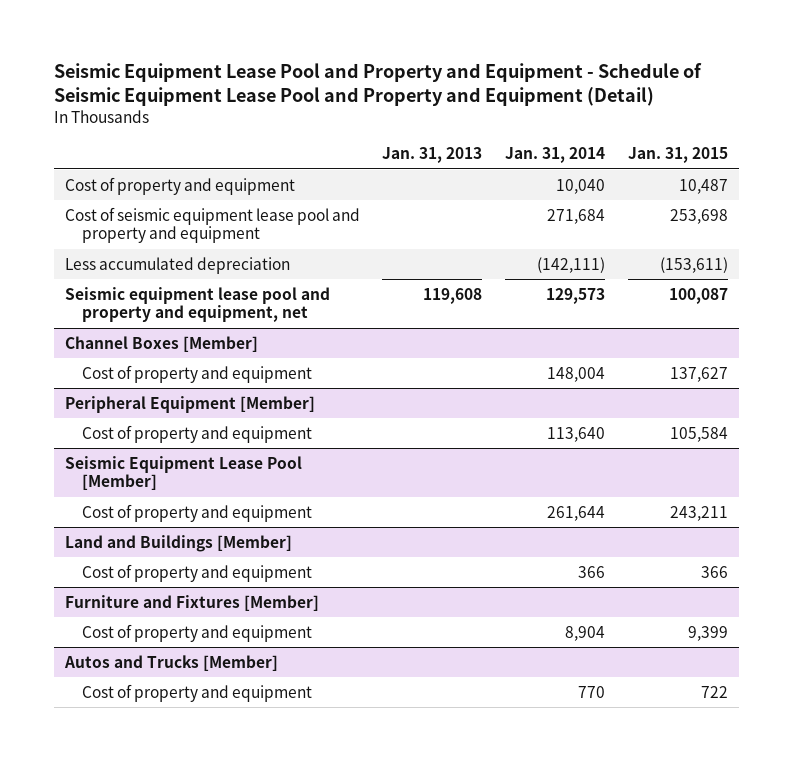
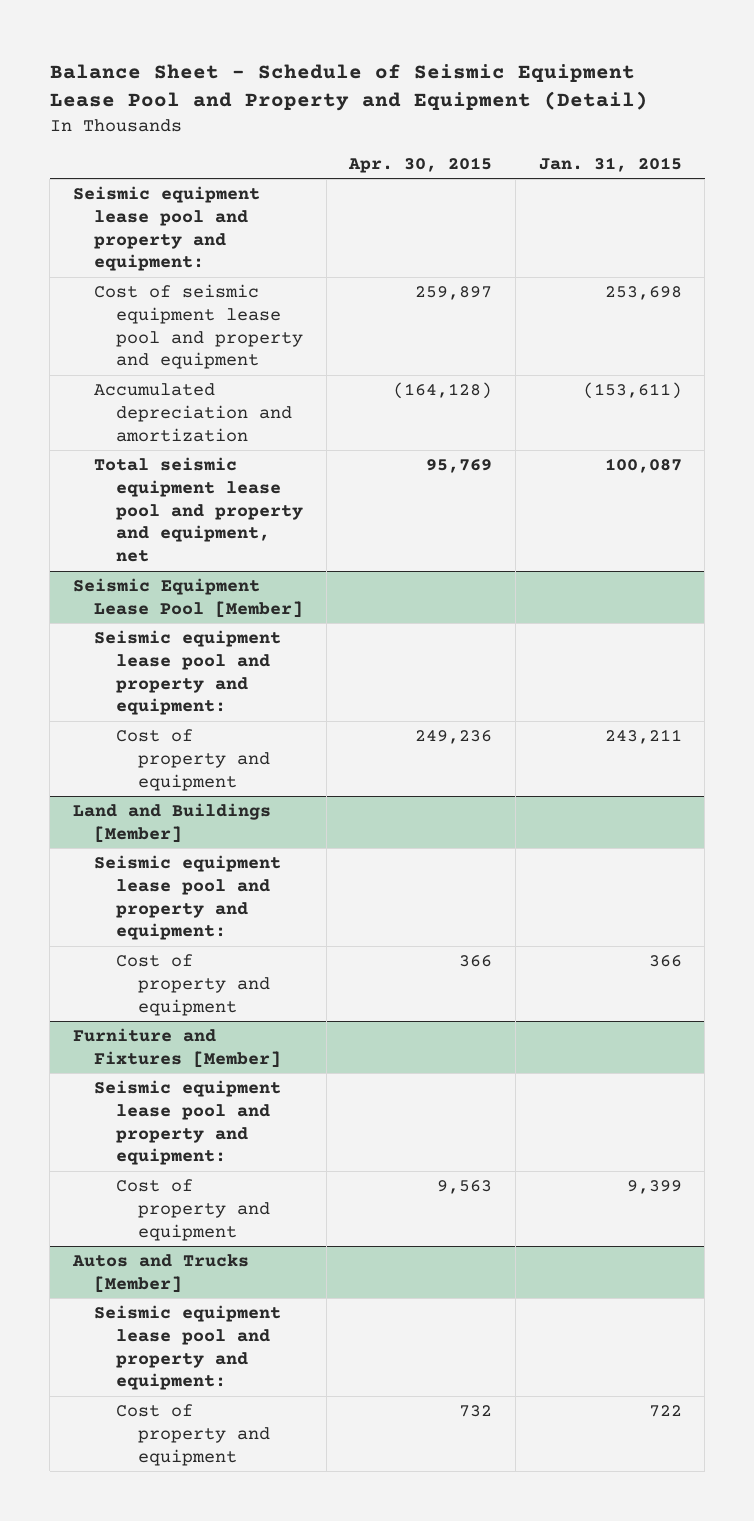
[53,62,702,106] Seismic Equipment Lease Pool and Property and Equipment - Schedule of Seismic Equipment Lease Pool and Property and Equipment (Detail) -> [49,64,648,112] Balance Sheet - Schedule of Seismic Equipment Lease Pool and Property and Equipment (Detail)
[382,147,483,164] Jan. 31, 2013 -> none
[505,147,606,164] Jan. 31, 2014 -> none
none -> [348,157,493,174] Apr. 30, 2015
[64,176,295,195] Cost of property and equipment -> none
none -> [72,185,260,272] Seismic equipment lease pool and property and equipment:
[64,335,258,352] Channel Boxes [Member] -> none
[81,364,312,383] Cost of property and equipment -> none
[64,395,315,413] Peripheral Equipment [Member] -> none
[81,424,312,443] Cost of property and equipment -> none
[64,256,290,274] Less accumulated depreciation -> [94,382,292,442] Accumulated depreciation and amortization
[64,286,330,323] Seismic equipment lease pool and property and equipment, net -> [94,456,303,563] Total seismic equipment lease pool and property and equipment, net
none -> [94,629,282,716] Seismic equipment lease pool and property and equipment:
none -> [94,854,282,941] Seismic equipment lease pool and property and equipment:
none -> [94,1079,282,1166] Seismic equipment lease pool and property and equipment:
none -> [94,1304,282,1391] Seismic equipment lease pool and property and equipment:

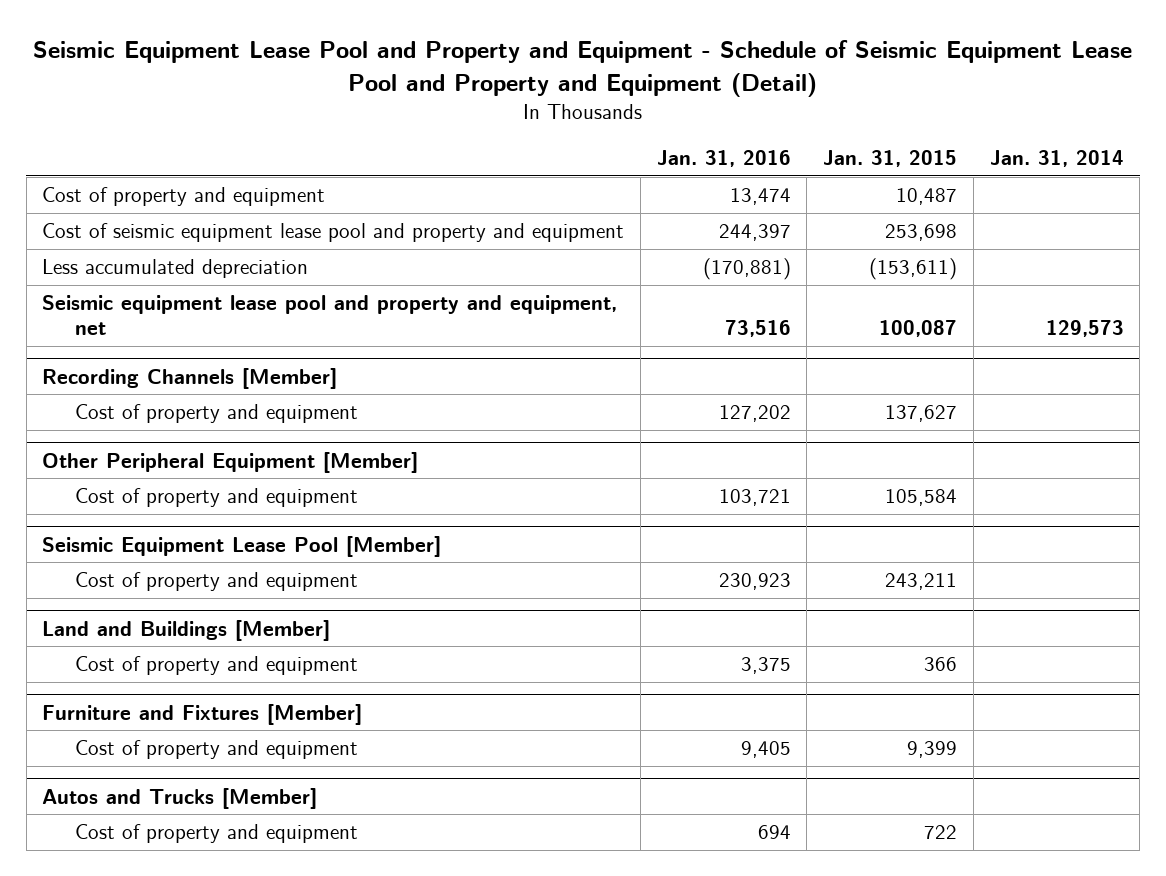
[49,64,648,112] Balance Sheet - Schedule of Seismic Equipment Lease Pool and Property and Equipment (Detail) -> [32,40,1132,97] Seismic Equipment Lease Pool and Property and Equipment - Schedule of Seismic Equipment Lease Pool and Property and Equipment (Detail)
[348,157,493,174] Apr. 30, 2015 -> none
none -> [656,150,791,168] Jan. 31, 2016
none -> [989,150,1124,168] Jan. 31, 2014
[72,185,260,272] Seismic equipment lease pool and property and equipment: -> none
none -> [42,187,326,207] Cost of property and equipment
[94,382,292,442] Accumulated depreciation and amortization -> [42,259,309,279] Less accumulated depreciation
[94,456,303,563] Total seismic equipment lease pool and property and equipment, net -> [42,295,618,335] Seismic equipment lease pool and property and equipment, net
none -> [42,367,338,389] Recording Channels [Member]
none -> [75,404,359,424] Cost of property and equipment
none -> [42,451,419,473] Other Peripheral Equipment [Member]
none -> [75,488,359,508] Cost of property and equipment
[94,629,282,716] Seismic equipment lease pool and property and equipment: -> none
[94,854,282,941] Seismic equipment lease pool and property and equipment: -> none
[94,1079,282,1166] Seismic equipment lease pool and property and equipment: -> none
[94,1304,282,1391] Seismic equipment lease pool and property and equipment: -> none

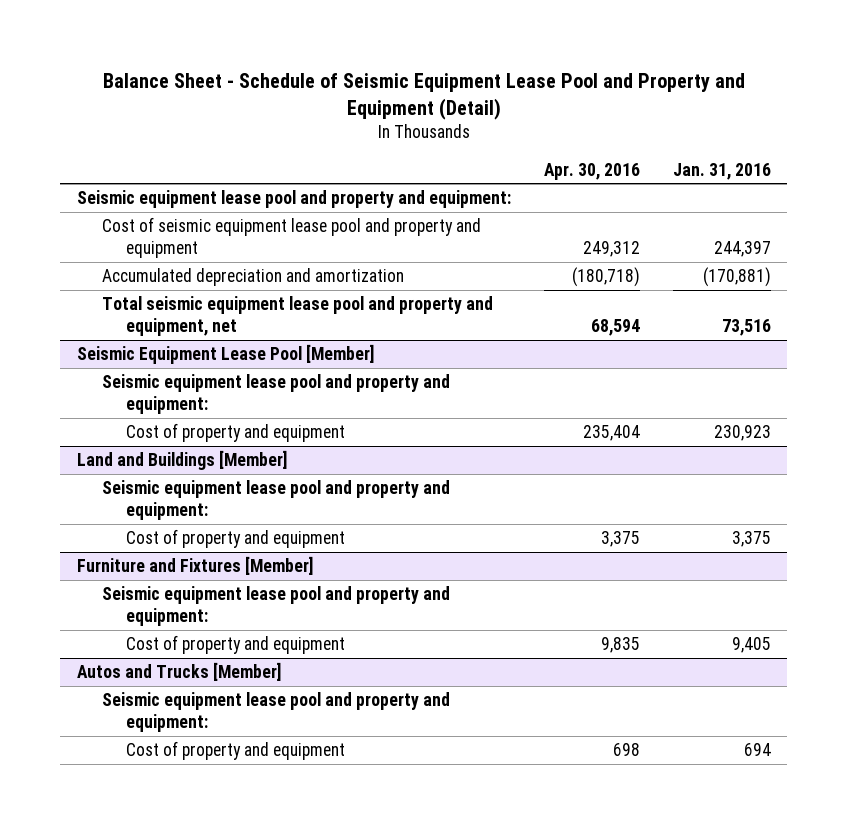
[32,40,1132,97] Seismic Equipment Lease Pool and Property and Equipment - Schedule of Seismic Equipment Lease Pool and Property and Equipment (Detail) -> [102,72,745,120] Balance Sheet - Schedule of Seismic Equipment Lease Pool and Property and Equipment (Detail)
[823,150,958,168] Jan. 31, 2015 -> none
[989,150,1124,168] Jan. 31, 2014 -> none
none -> [543,162,640,180] Apr. 30, 2016
[42,187,326,207] Cost of property and equipment -> none
none -> [76,190,511,209] Seismic equipment lease pool and property and equipment:
[42,367,338,389] Recording Channels [Member] -> none
[75,404,359,424] Cost of property and equipment -> none
[42,451,419,473] Other Peripheral Equipment [Member] -> none
[75,488,359,508] Cost of property and equipment -> none
[42,259,309,279] Less accumulated depreciation -> [101,268,404,287] Accumulated depreciation and amortization
[42,295,618,335] Seismic equipment lease pool and property and equipment, net -> [101,296,493,336] Total seismic equipment lease pool and property and equipment, net
none -> [101,374,450,414] Seismic equipment lease pool and property and equipment:
none -> [101,480,450,520] Seismic equipment lease pool and property and equipment:
none -> [101,586,450,626] Seismic equipment lease pool and property and equipment:
none -> [101,692,450,732] Seismic equipment lease pool and property and equipment:

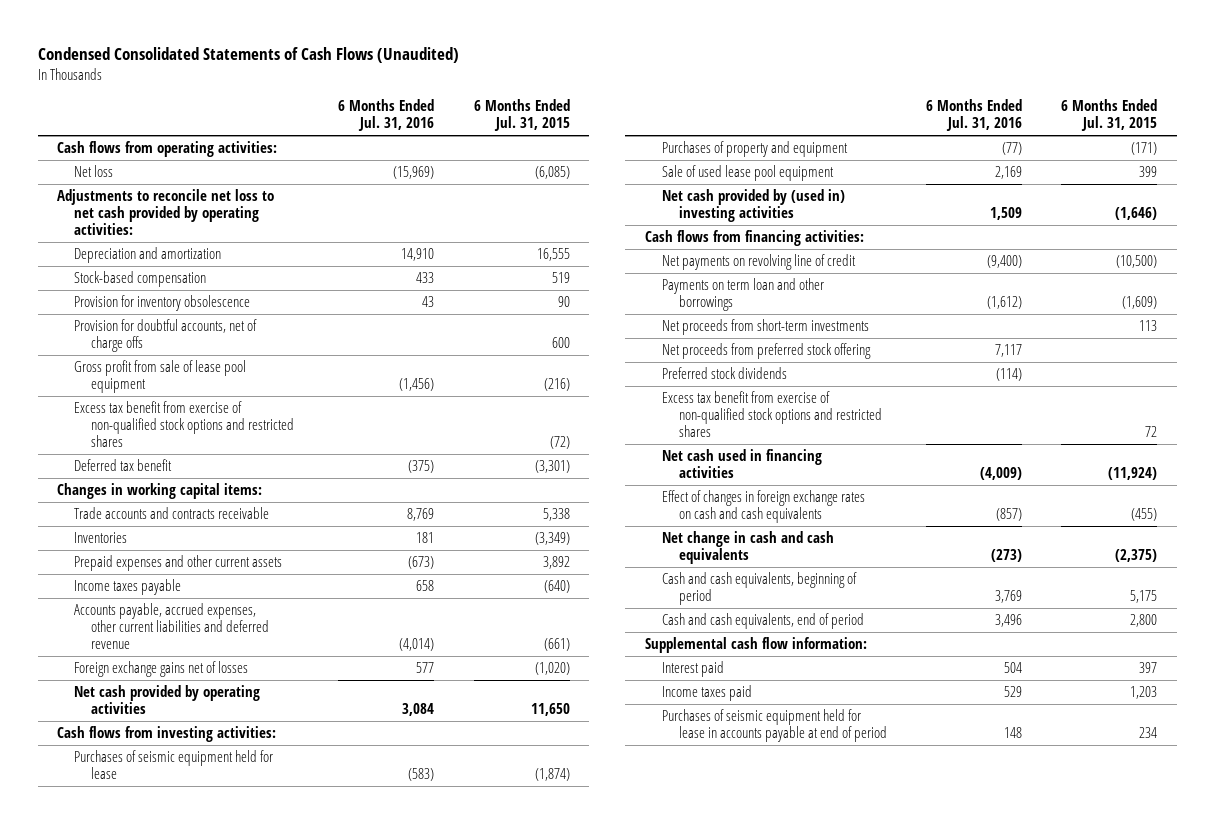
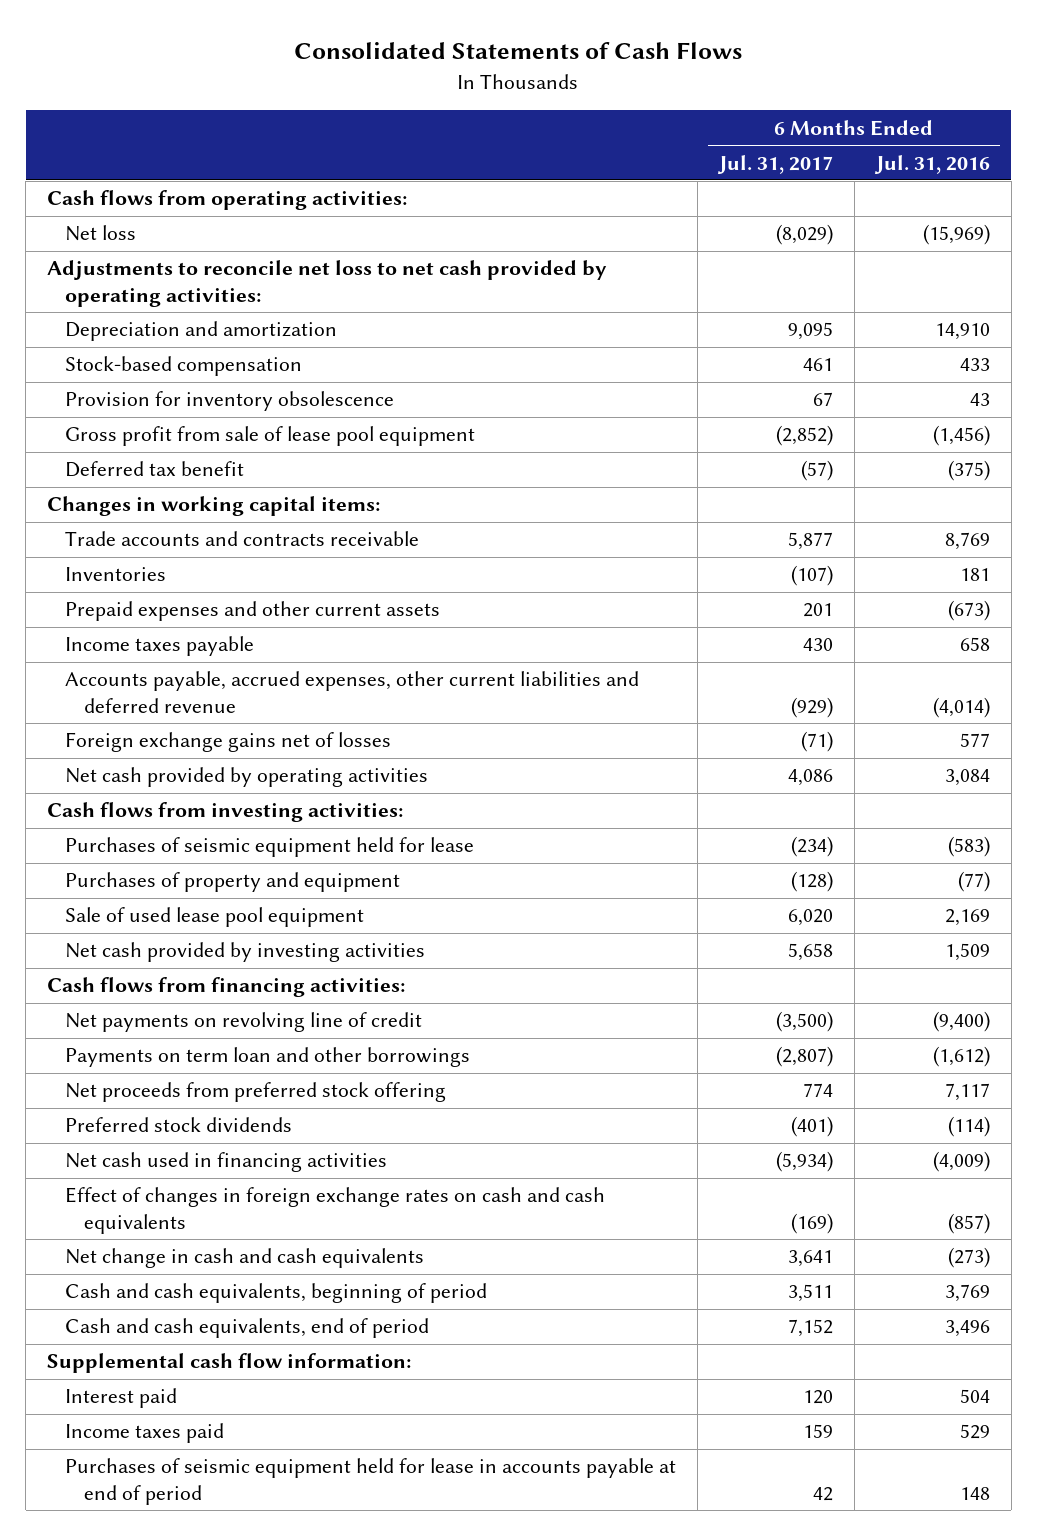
[37,47,459,64] Condensed Consolidated Statements of Cash Flows (Unaudited) -> [294,42,743,60] Consolidated Statements of Cash Flows
[473,99,570,132] 6 Months Ended Jul. 31, 2015 -> none
none -> [717,154,834,174] Jul. 31, 2017
[74,319,258,353] Provision for doubtful accounts, net of charge offs -> none
[74,401,295,447] Excess tax benefit from exercise of non-qualified stock options and restricted shares -> none
[661,189,845,223] Net cash provided by (used in) investing activities -> [65,942,426,963] Net cash provided by investing activities
[661,319,869,336] Net proceeds from short-term investments -> none
[661,391,882,437] Excess tax benefit from exercise of non-qualified stock options and restricted shares -> none

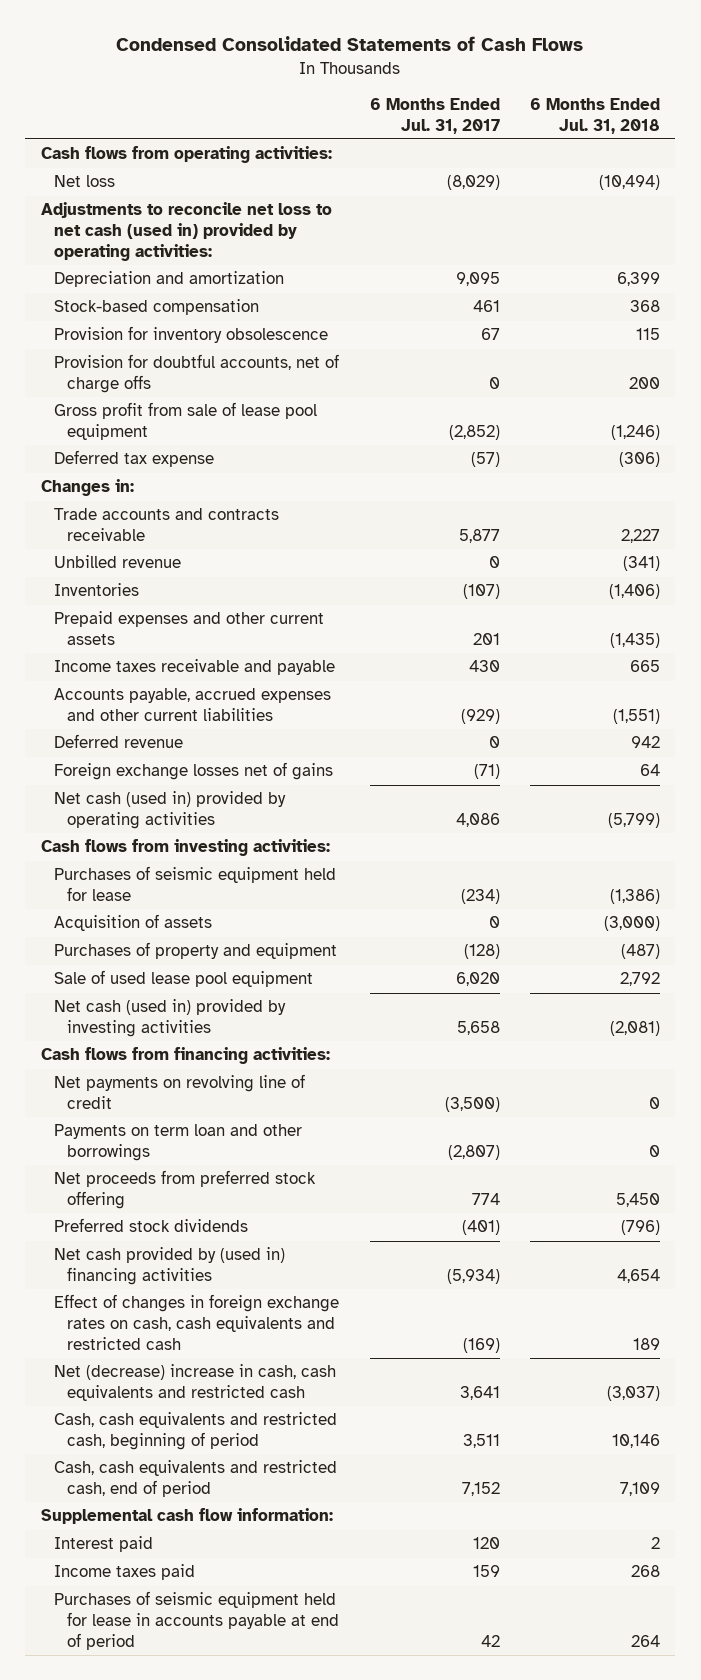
[294,42,743,60] Consolidated Statements of Cash Flows -> [116,36,584,52] Condensed Consolidated Statements of Cash Flows
[873,154,990,174] Jul. 31, 2016 -> none
none -> [530,97,661,134] 6 Months Ended Jul. 31, 2018
[47,260,608,307] Adjustments to reconcile net loss to net cash provided by operating activities: -> [40,202,332,261] Adjustments to reconcile net loss to net cash (used in) provided by operating activities:
none -> [54,354,340,394] Provision for doubtful accounts, net of charge offs
[65,461,245,478] Deferred tax benefit -> [54,450,215,468] Deferred tax expense
[47,496,381,517] Changes in working capital items: -> [40,479,134,497] Changes in:
none -> [54,555,182,569] Unbilled revenue
[65,636,255,657] Income taxes payable -> [54,659,336,676] Income taxes receivable and payable
[65,671,640,713] Accounts payable, accrued expenses, other current liabilities and deferred revenue -> [54,688,332,722] Accounts payable, accrued expenses and other current liabilities
none -> [54,734,184,749] Deferred revenue
[65,732,392,753] Foreign exchange gains net of losses -> [54,762,334,781] Foreign exchange losses net of gains
[65,767,429,788] Net cash provided by operating activities -> [54,791,287,830] Net cash (used in) provided by operating activities
none -> [54,914,213,932] Acquisition of assets
[65,942,426,963] Net cash provided by investing activities -> [54,999,287,1038] Net cash (used in) provided by investing activities
[65,1152,388,1173] Net cash used in financing activities -> [54,1247,286,1286] Net cash provided by (used in) financing activities
[65,1187,606,1234] Effect of changes in foreign exchange rates on cash and cash equivalents -> [54,1294,340,1350] Effect of changes in foreign exchange rates on cash, cash equivalents and restricted cash
[65,1248,425,1269] Net change in cash and cash equivalents -> [54,1364,337,1402] Net (decrease) increase in cash, cash equivalents and restricted cash
[65,1283,488,1304] Cash and cash equivalents, beginning of period -> [54,1412,338,1451] Cash, cash equivalents and restricted cash, beginning of period
[65,1318,430,1339] Cash and cash equivalents, end of period -> [54,1460,338,1498] Cash, cash equivalents and restricted cash, end of period

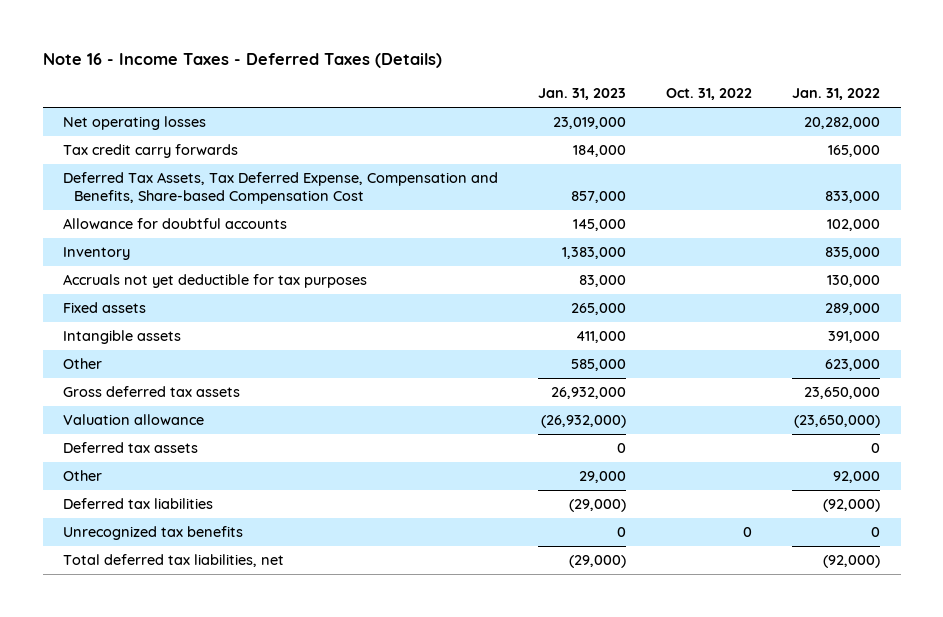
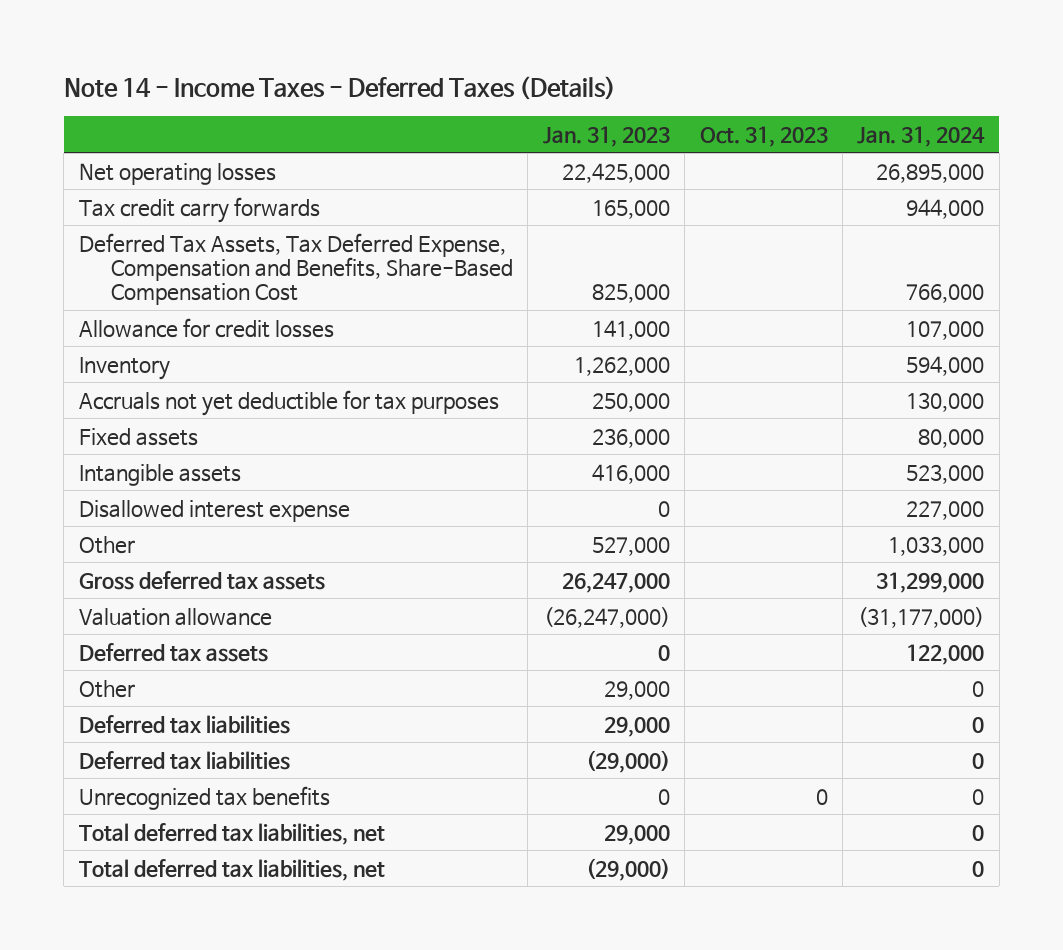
[42,53,442,69] Note 16 - Income Taxes - Deferred Taxes (Details) -> [63,75,616,100] Note 14 - Income Taxes - Deferred Taxes (Details)
[666,88,753,101] Oct. 31, 2022 -> none
[792,88,881,101] Jan. 31, 2022 -> none
none -> [699,125,828,147] Oct. 31, 2023
none -> [857,125,986,147] Jan. 31, 2024
[553,117,627,130] 23,019,000 -> [561,162,670,183] 22,425,000
[573,145,627,158] 184,000 -> [591,199,670,219] 165,000
[62,172,498,205] Deferred Tax Assets, Tax Deferred Expense, Compensation and Benefits, Share-based Compensation Cost -> [78,232,514,306] Deferred Tax Assets, Tax Deferred Expense, Compensation and Benefits, Share-Based Compensation Cost
[571,191,627,204] 857,000 -> [591,284,670,304] 825,000
[62,218,287,230] Allowance for doubtful accounts -> [78,317,334,338] Allowance for credit losses
[573,219,627,232] 145,000 -> [591,319,670,340] 141,000
[562,247,627,260] 1,383,000 -> [573,356,670,376] 1,262,000
[579,275,627,288] 83,000 -> [591,392,670,412] 250,000
[571,303,627,316] 265,000 -> [591,427,670,448] 236,000
[576,331,627,344] 411,000 -> [591,463,670,484] 416,000
none -> [78,499,350,522] Disallowed interest expense
[571,359,627,372] 585,000 -> [591,536,670,556] 527,000
[551,387,627,400] 26,932,000 -> [561,572,670,593] 26,247,000
[541,415,627,429] (26,932,000) -> [543,606,670,628] (26,247,000)
none -> [78,714,290,734] Deferred tax liabilities
none -> [78,822,385,845] Total deferred tax liabilities, net

